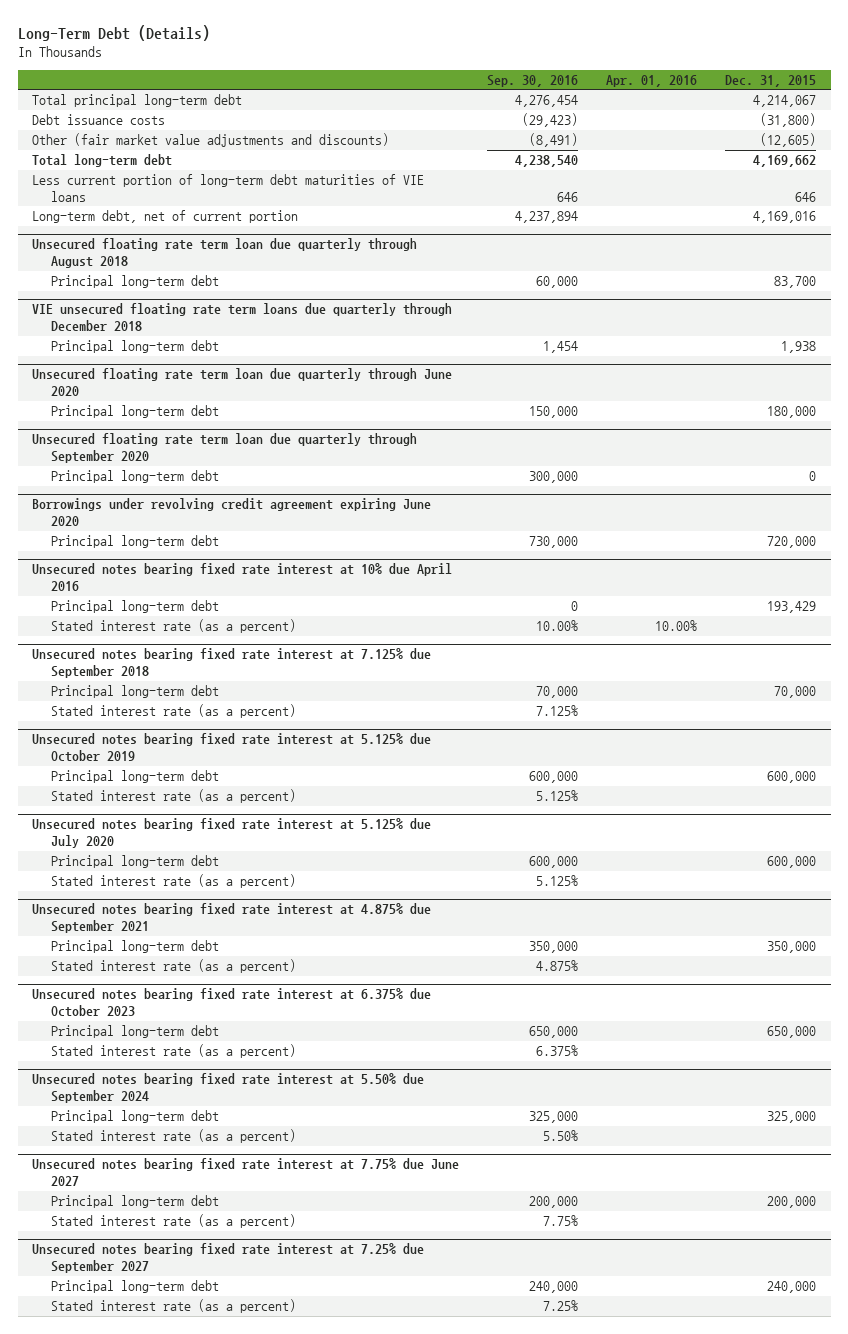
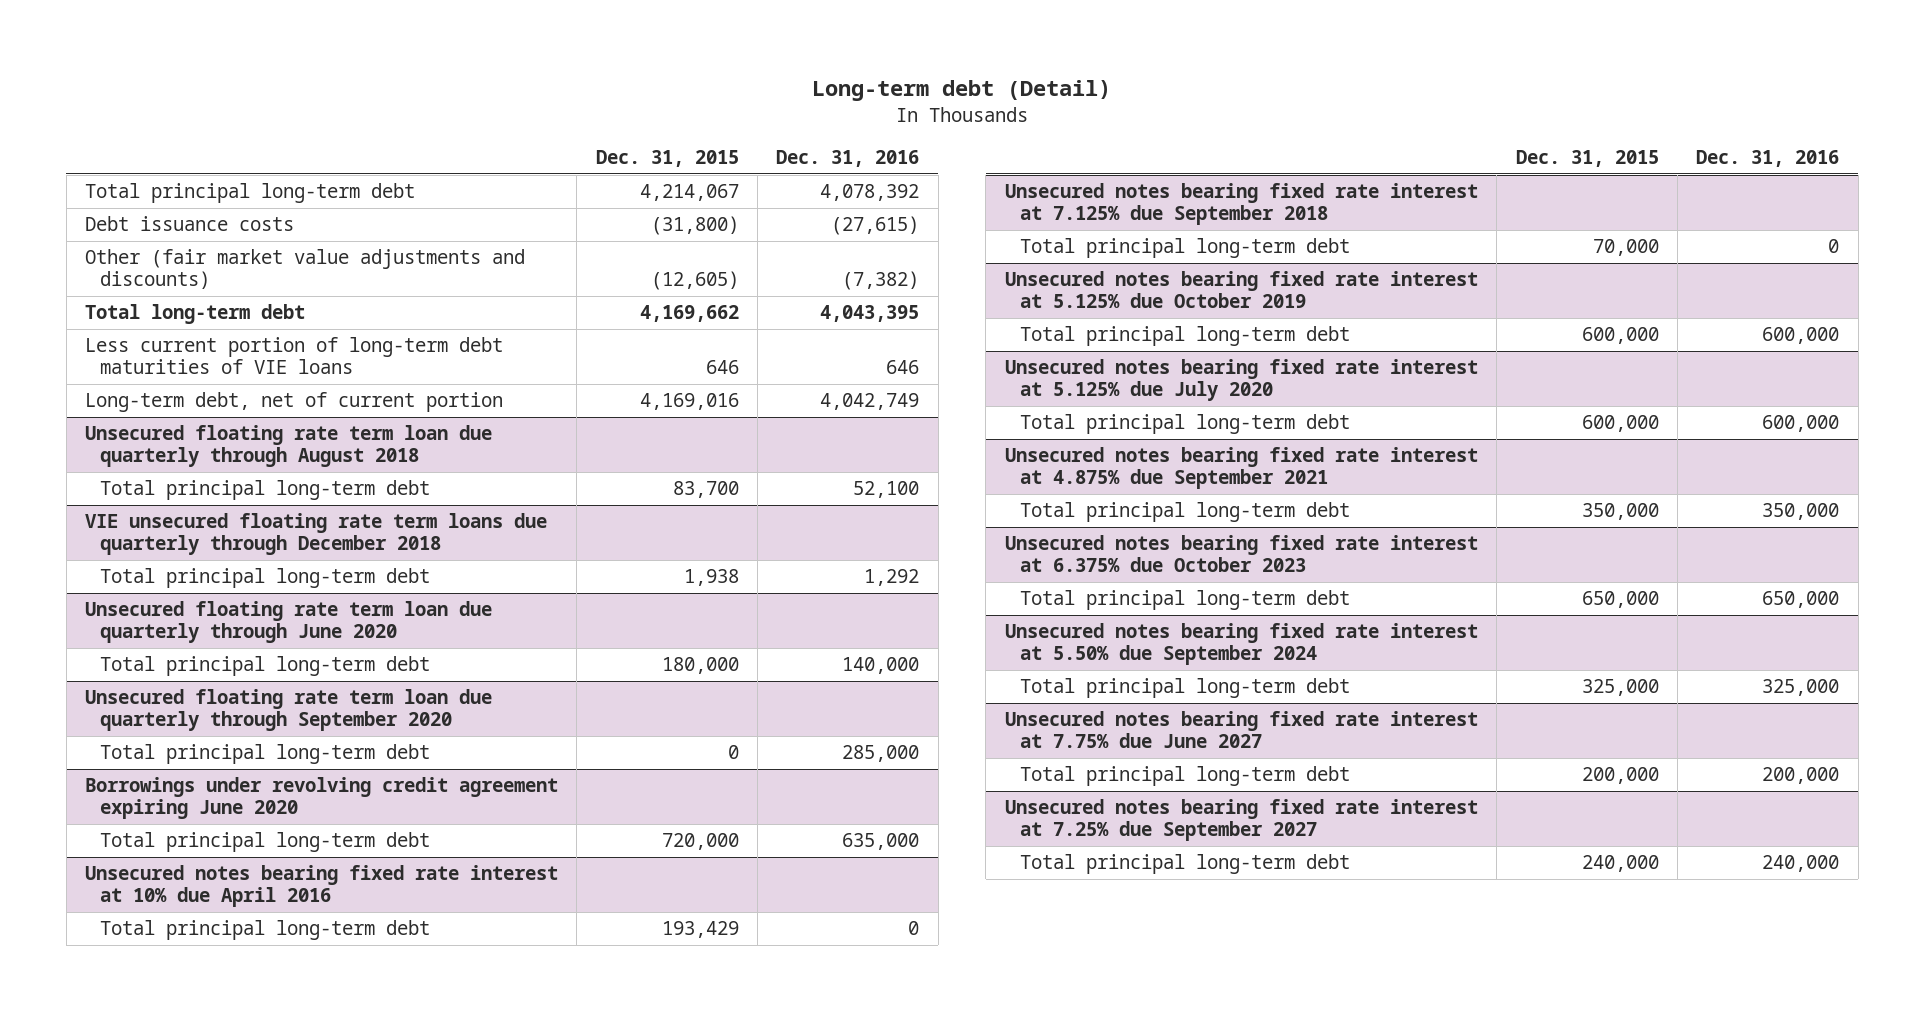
[17,25,210,42] Long-Term Debt (Details) -> [812,79,1112,101] Long-term debt (Detail)
[486,74,578,87] Sep. 30, 2016 -> none
[606,74,698,87] Apr. 01, 2016 -> none
none -> [776,150,920,168] Dec. 31, 2016
[50,275,219,289] Principal long-term debt -> [100,480,431,501] Total principal long-term debt
[50,340,219,354] Principal long-term debt -> [100,568,431,589] Total principal long-term debt
[50,405,219,419] Principal long-term debt -> [100,656,431,677] Total principal long-term debt
[50,470,219,484] Principal long-term debt -> [100,744,431,765] Total principal long-term debt
[50,535,219,549] Principal long-term debt -> [100,832,431,853] Total principal long-term debt
[50,619,296,634] Stated interest rate (as a percent) -> none
[50,600,219,614] Principal long-term debt -> [100,920,431,941] Total principal long-term debt
[50,704,296,719] Stated interest rate (as a percent) -> none
[50,685,219,699] Principal long-term debt -> [1020,238,1351,259] Total principal long-term debt
[50,789,296,804] Stated interest rate (as a percent) -> none
[50,770,219,784] Principal long-term debt -> [1020,326,1351,347] Total principal long-term debt
[50,874,296,889] Stated interest rate (as a percent) -> none
[50,855,219,869] Principal long-term debt -> [1020,414,1351,435] Total principal long-term debt
[50,959,296,974] Stated interest rate (as a percent) -> none
[50,940,219,954] Principal long-term debt -> [1020,502,1351,523] Total principal long-term debt
[50,1044,296,1059] Stated interest rate (as a percent) -> none
[50,1025,219,1039] Principal long-term debt -> [1020,590,1351,611] Total principal long-term debt
[50,1129,296,1144] Stated interest rate (as a percent) -> none
[50,1110,219,1124] Principal long-term debt -> [1020,678,1351,699] Total principal long-term debt
[50,1214,296,1229] Stated interest rate (as a percent) -> none
[50,1195,219,1209] Principal long-term debt -> [1020,766,1351,787] Total principal long-term debt
[50,1299,296,1314] Stated interest rate (as a percent) -> none
[50,1280,219,1294] Principal long-term debt -> [1020,854,1351,875] Total principal long-term debt

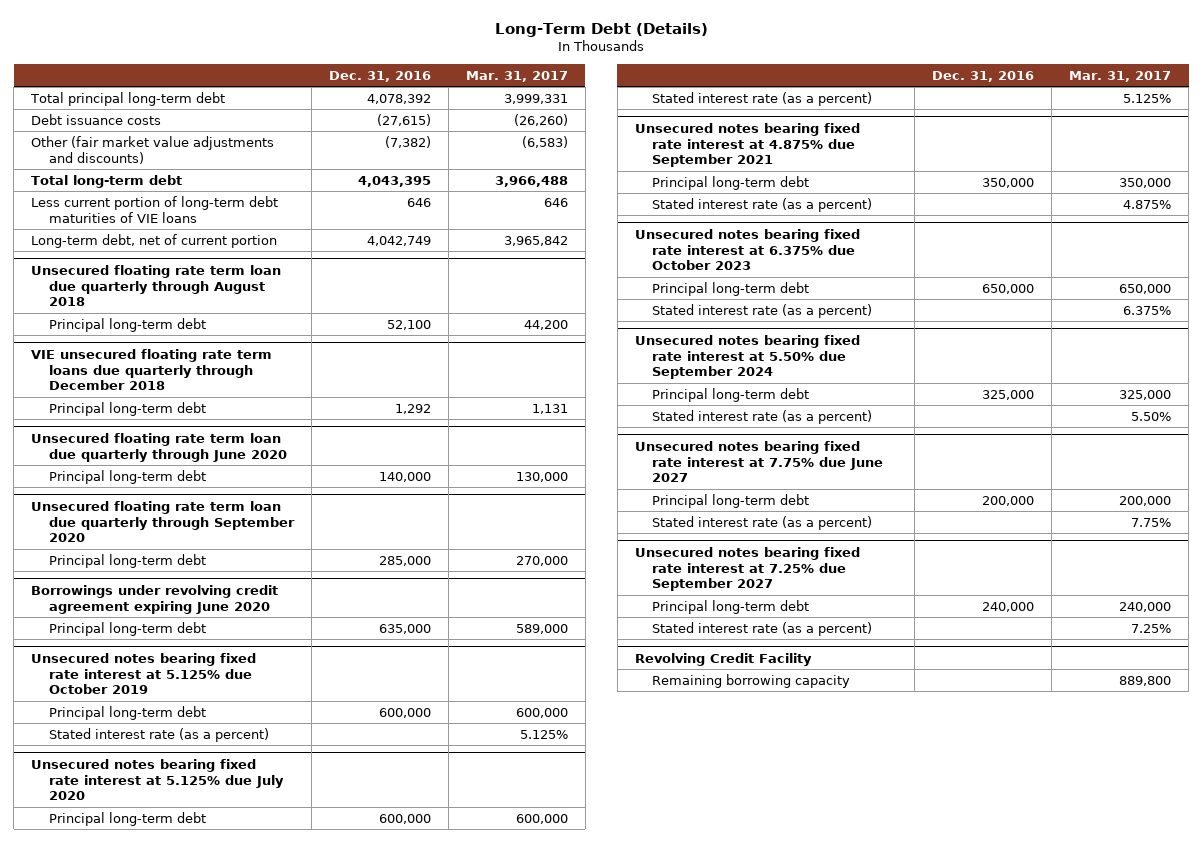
[812,79,1112,101] Long-term debt (Detail) -> [495,22,709,37] Long-Term Debt (Details)
[595,150,739,168] Dec. 31, 2015 -> none
none -> [465,71,568,83] Mar. 31, 2017
[100,480,431,501] Total principal long-term debt -> [48,317,206,332] Principal long-term debt
[100,568,431,589] Total principal long-term debt -> [48,401,206,416] Principal long-term debt
[100,656,431,677] Total principal long-term debt -> [48,469,206,484] Principal long-term debt
[100,744,431,765] Total principal long-term debt -> [48,553,206,568] Principal long-term debt
[84,865,558,908] Unsecured notes bearing fixed rate interest at 10% due April 2016 -> none
[100,920,431,941] Total principal long-term debt -> none
[1004,183,1478,226] Unsecured notes bearing fixed rate interest at 7.125% due September 2018 -> none
[1020,238,1351,259] Total principal long-term debt -> none
[100,832,431,853] Total principal long-term debt -> [48,621,206,636] Principal long-term debt
[1020,326,1351,347] Total principal long-term debt -> [48,705,206,720] Principal long-term debt
none -> [48,727,269,742] Stated interest rate (as a percent)
[1020,414,1351,435] Total principal long-term debt -> [48,811,206,826] Principal long-term debt
none -> [652,91,873,106] Stated interest rate (as a percent)
[1020,502,1351,523] Total principal long-term debt -> [652,175,810,190] Principal long-term debt
none -> [652,197,873,212] Stated interest rate (as a percent)
[1020,590,1351,611] Total principal long-term debt -> [652,281,810,296] Principal long-term debt
none -> [652,303,873,318] Stated interest rate (as a percent)
[1020,678,1351,699] Total principal long-term debt -> [652,387,810,402] Principal long-term debt
none -> [652,409,873,424] Stated interest rate (as a percent)
[1020,766,1351,787] Total principal long-term debt -> [652,493,810,508] Principal long-term debt
none -> [652,515,873,530] Stated interest rate (as a percent)
[1020,854,1351,875] Total principal long-term debt -> [652,599,810,614] Principal long-term debt
none -> [652,621,873,636] Stated interest rate (as a percent)
none -> [634,652,812,666] Revolving Credit Facility
none -> [652,673,851,688] Remaining borrowing capacity

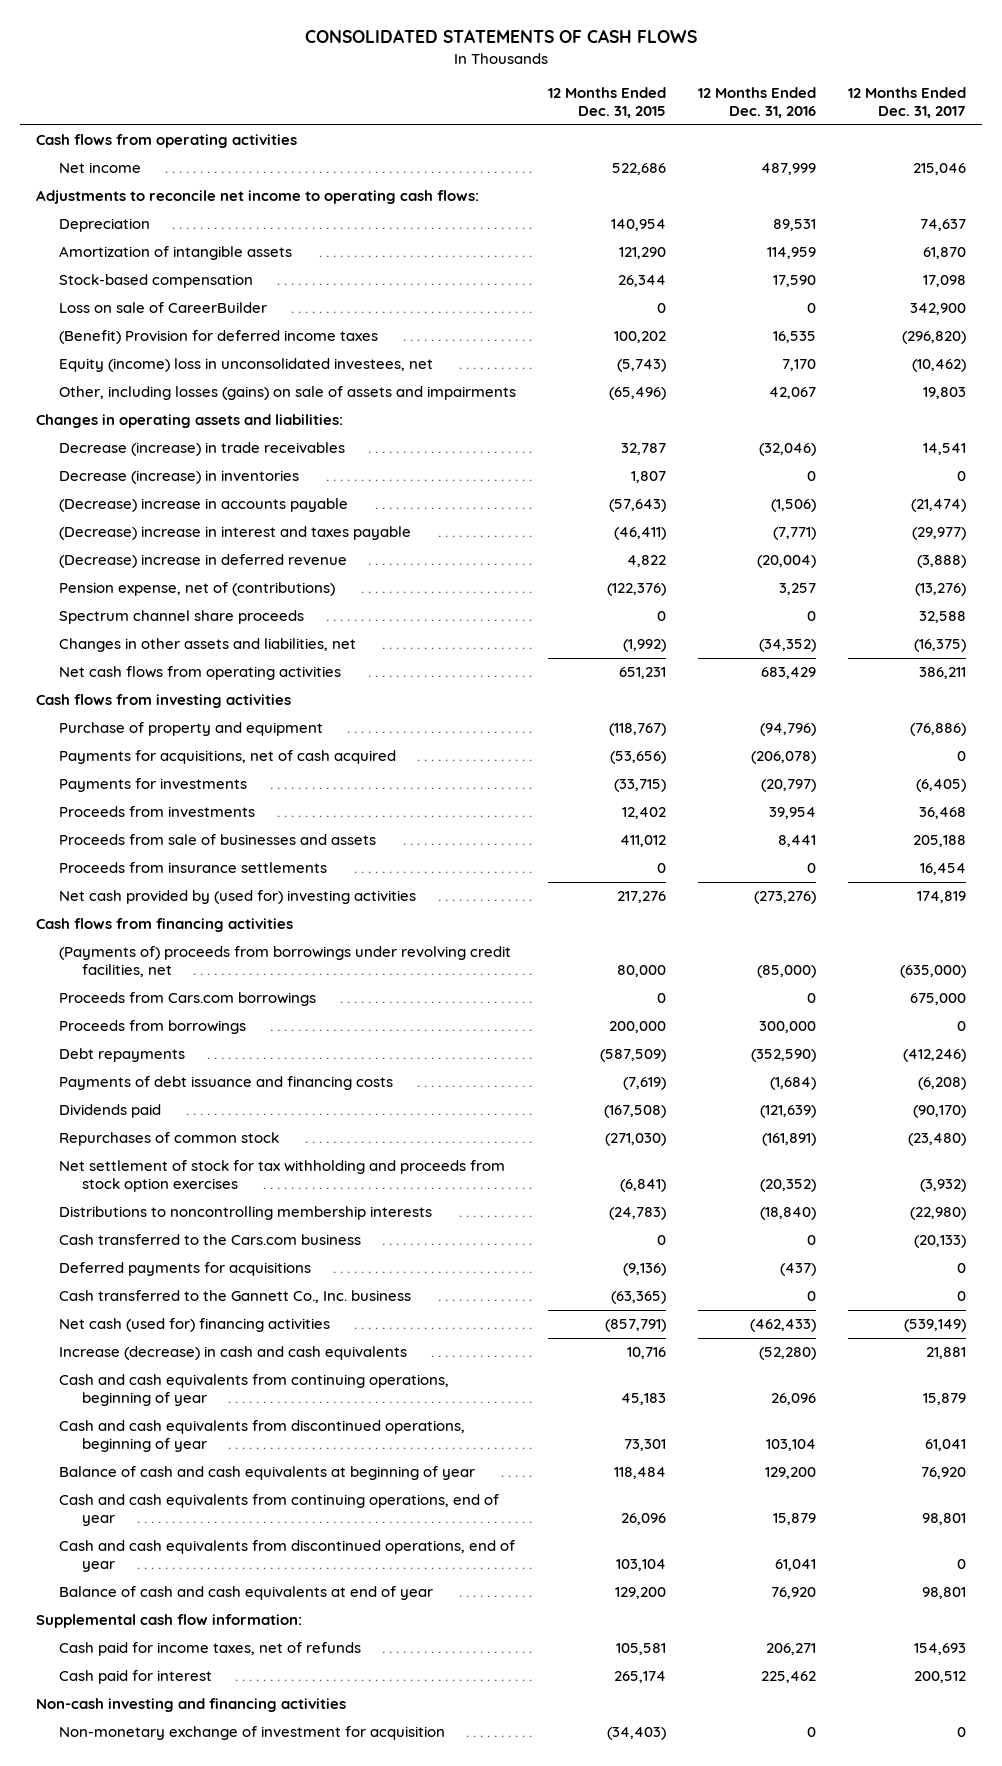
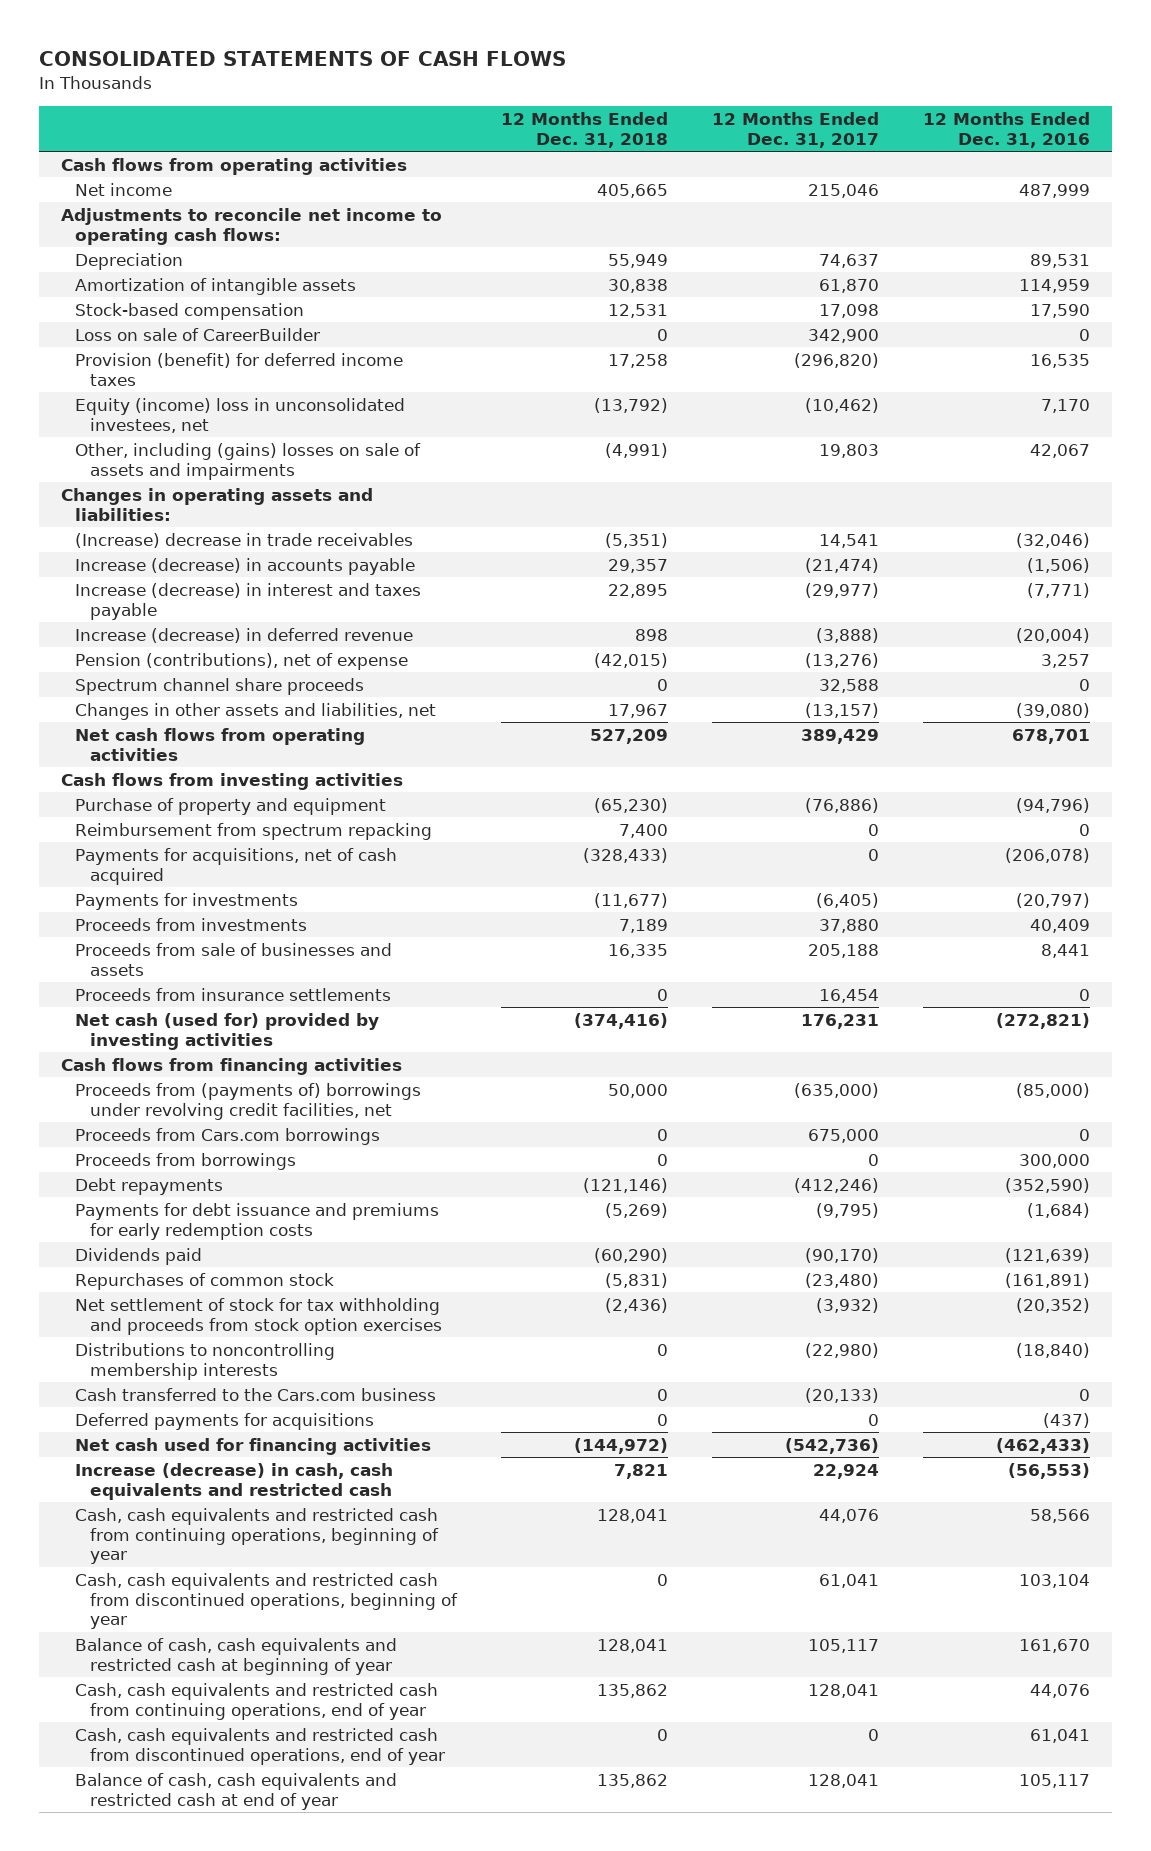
[547,87,666,118] 12 Months Ended Dec. 31, 2015 -> none
none -> [500,111,668,148] 12 Months Ended Dec. 31, 2018
[58,330,378,345] (Benefit) Provision for deferred income taxes -> [75,352,404,386] Provision (benefit) for deferred income taxes
[58,386,516,401] Other, including losses (gains) on sale of assets and impairments -> [75,442,422,480] Other, including (gains) losses on sale of assets and impairments
[58,470,299,485] Decrease (increase) in inventories -> none
[58,442,345,457] Decrease (increase) in trade receivables -> [75,532,414,548] (Increase) decrease in trade receivables
[58,498,348,513] (Decrease) increase in accounts payable -> [75,557,416,575] Increase (decrease) in accounts payable
[58,526,411,541] (Decrease) increase in interest and taxes payable -> [75,582,422,620] Increase (decrease) in interest and taxes payable
[58,554,347,569] (Decrease) increase in deferred revenue -> [75,627,414,643] Increase (decrease) in deferred revenue
[58,582,335,597] Pension expense, net of (contributions) -> [75,652,409,670] Pension (contributions), net of expense
[758,639,816,653] (34,352) -> [1015,702,1090,718] (39,080)
[913,639,966,653] (16,375) -> [804,702,879,718] (13,157)
[760,667,816,680] 683,429 -> [1011,728,1090,744] 678,701
[918,667,966,680] 386,211 -> [800,728,879,744] 389,429
none -> [75,822,433,840] Reimbursement from spectrum repacking
[768,807,816,820] 39,954 -> [1029,918,1090,933] 40,409
[918,807,966,820] 36,468 -> [818,918,879,933] 37,880
[58,890,416,905] Net cash provided by (used for) investing activities -> [75,1012,380,1050] Net cash (used for) provided by investing activities
[753,891,816,905] (273,276) -> [995,1012,1090,1029] (272,821)
[916,891,966,904] 174,819 -> [800,1013,879,1029] 176,231
[58,946,511,977] (Payments of) proceeds from borrowings under revolving credit facilities, net -> [75,1082,422,1120] Proceeds from (payments of) borrowings under revolving credit facilities, net
[58,1076,393,1091] Payments of debt issuance and financing costs -> none
none -> [75,1202,440,1240] Payments for debt issuance and premiums for early redemption costs
[58,1290,411,1304] Cash transferred to the Gannett Co., Inc. business -> none
[36,1614,303,1629] Supplemental cash flow information: -> none
[58,1642,361,1657] Cash paid for income taxes, net of refunds -> none
[58,1670,212,1685] Cash paid for interest -> none
[36,1698,347,1713] Non-cash investing and financing activities -> none
[58,1726,445,1741] Non-monetary exchange of investment for acquisition -> none
[58,1318,330,1333] Net cash (used for) financing activities -> [75,1437,432,1455] Net cash used for financing activities
[903,1319,966,1333] (539,149) -> [784,1437,879,1454] (542,736)
[58,1346,407,1361] Increase (decrease) in cash and cash equivalents -> [75,1462,394,1500] Increase (decrease) in cash, cash equivalents and restricted cash
[758,1347,816,1361] (52,280) -> [1007,1462,1090,1479] (56,553)
[925,1347,966,1360] 21,881 -> [812,1463,879,1479] 22,924
[58,1374,449,1406] Cash and cash equivalents from continuing operations, beginning of year -> [75,1507,439,1565] Cash, cash equivalents and restricted cash from continuing operations, beginning of year
[770,1392,816,1405] 26,096 -> [1029,1508,1090,1523] 58,566
[922,1392,966,1405] 15,879 -> [818,1508,879,1523] 44,076
[58,1420,465,1452] Cash and cash equivalents from discontinued operations, beginning of year -> [75,1572,458,1630] Cash, cash equivalents and restricted cash from discontinued operations, beginning of year
[58,1466,475,1481] Balance of cash and cash equivalents at beginning of year -> [75,1637,398,1675] Balance of cash, cash equivalents and restricted cash at beginning of year
[764,1467,816,1480] 129,200 -> [1018,1638,1090,1653] 161,670
[920,1467,966,1480] 76,920 -> [807,1638,879,1653] 105,117
[58,1494,499,1526] Cash and cash equivalents from continuing operations, end of year -> [75,1682,439,1720] Cash, cash equivalents and restricted cash from continuing operations, end of year
[772,1512,816,1525] 15,879 -> [1029,1683,1090,1698] 44,076
[921,1512,966,1525] 98,801 -> [807,1683,879,1698] 128,041
[58,1540,515,1572] Cash and cash equivalents from discontinued operations, end of year -> [75,1727,445,1765] Cash, cash equivalents and restricted cash from discontinued operations, end of year
[58,1586,433,1601] Balance of cash and cash equivalents at end of year -> [75,1772,398,1810] Balance of cash, cash equivalents and restricted cash at end of year
[770,1587,816,1600] 76,920 -> [1018,1773,1090,1788] 105,117
[921,1587,966,1600] 98,801 -> [807,1773,879,1788] 128,041

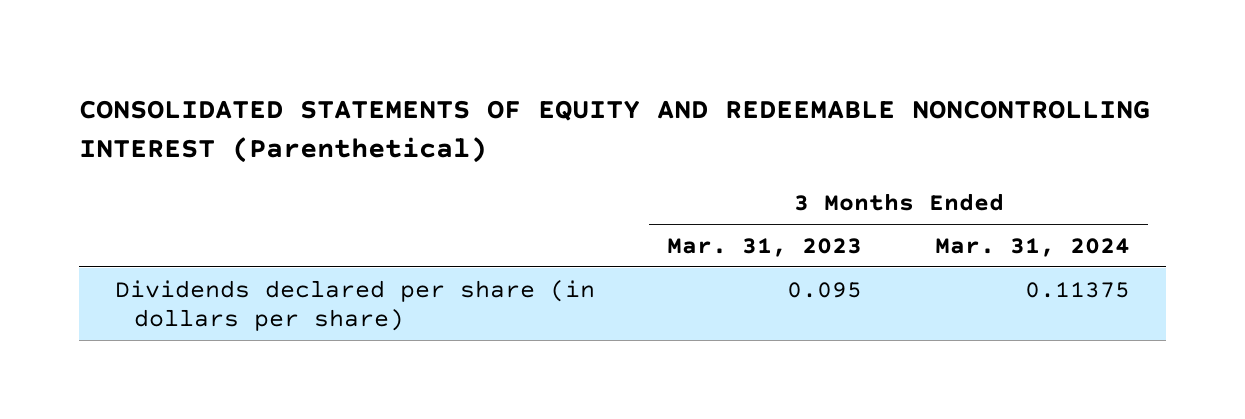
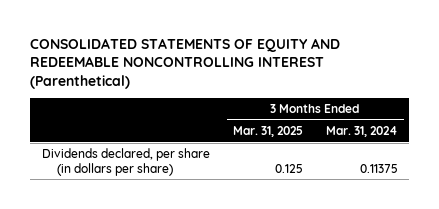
[667,238,863,258] Mar. 31, 2023 -> none
none -> [232,125,303,137] Mar. 31, 2025
[115,279,596,331] Dividends declared per share (in dollars per share) -> [41,148,210,176] Dividends declared, per share (in dollars per share)

